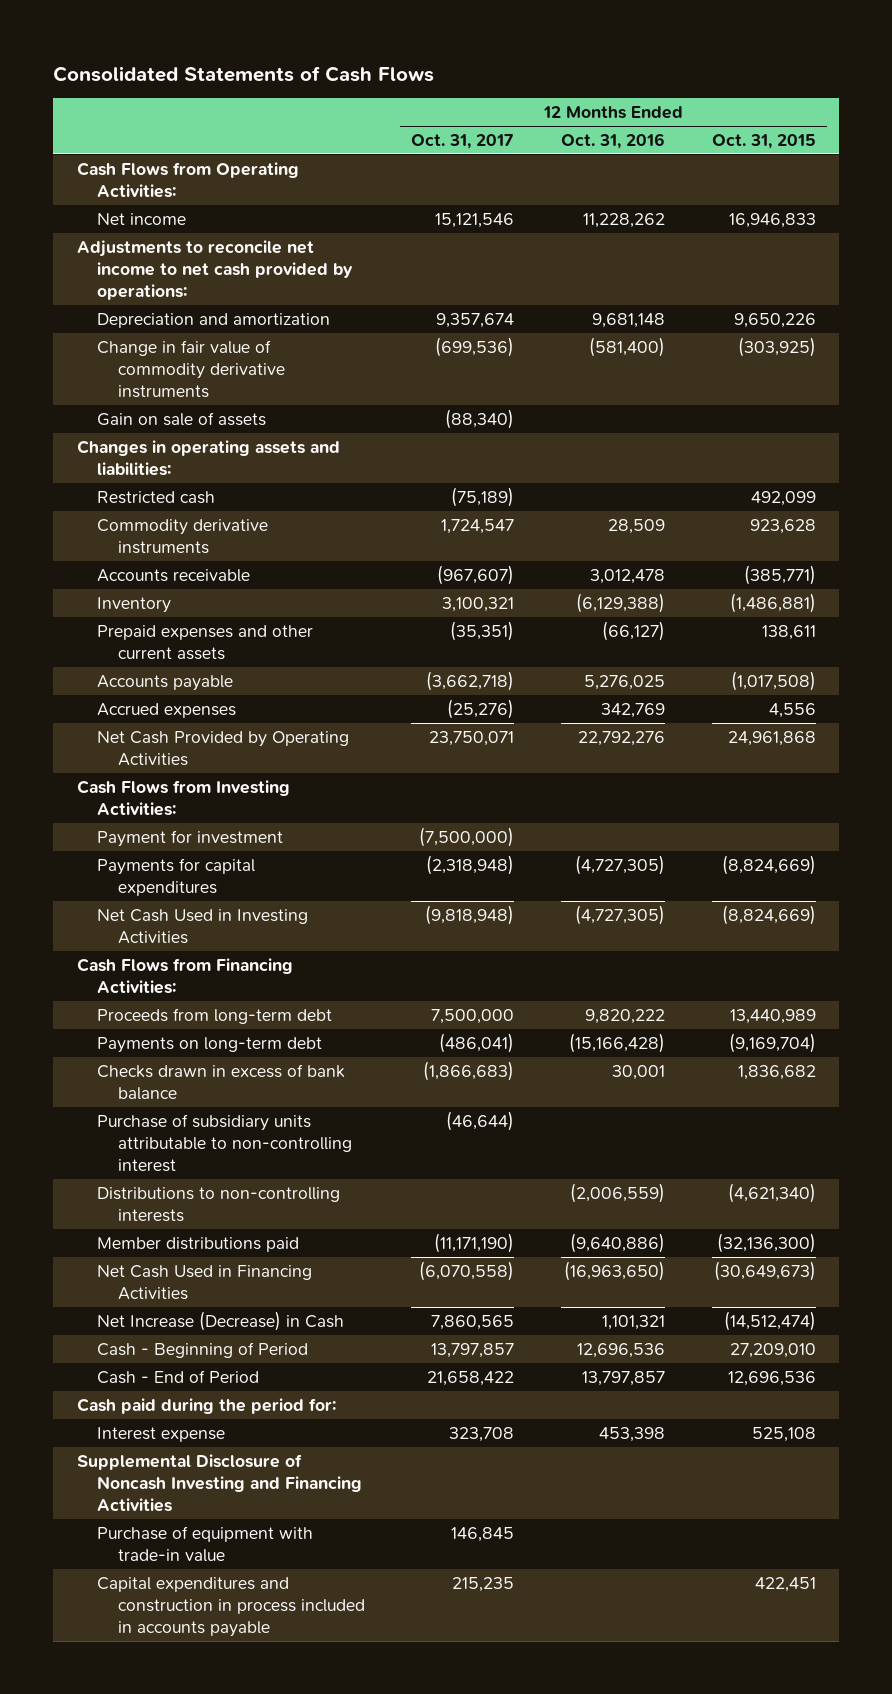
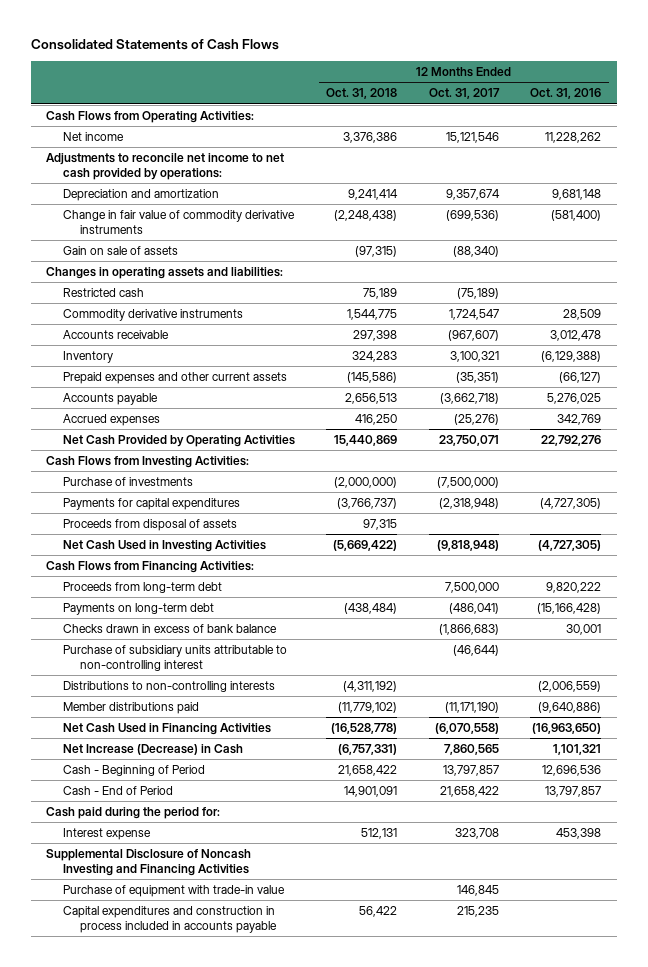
[711,133,816,149] Oct. 31, 2015 -> none
none -> [326,88,398,100] Oct. 31, 2018
[97,829,284,847] Payment for investment -> [63,476,194,486] Purchase of investments
none -> [63,518,238,531] Proceeds from disposal of assets

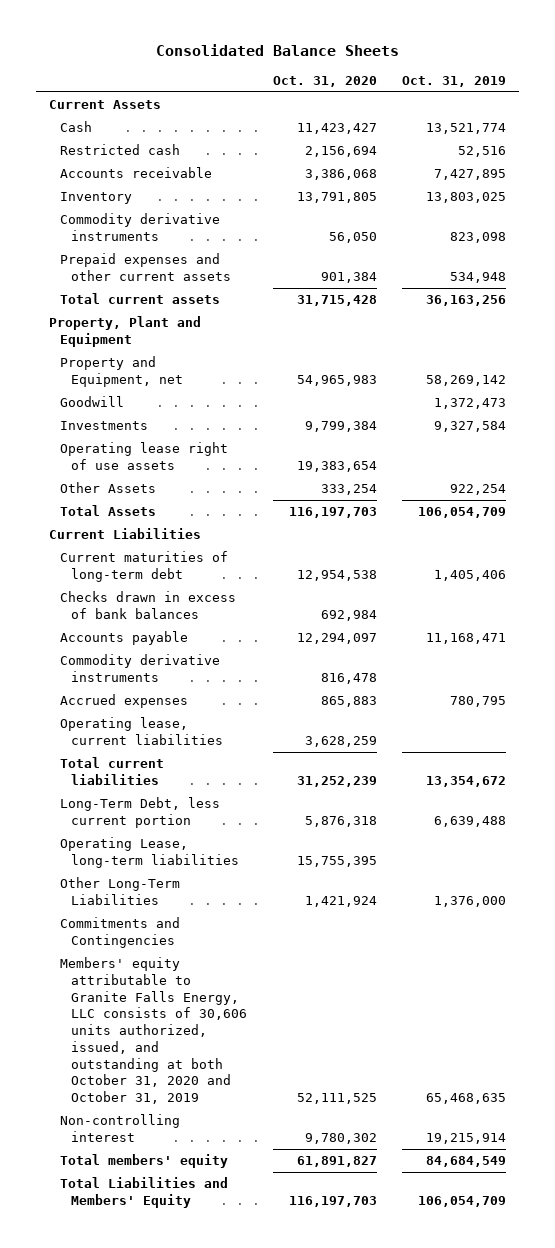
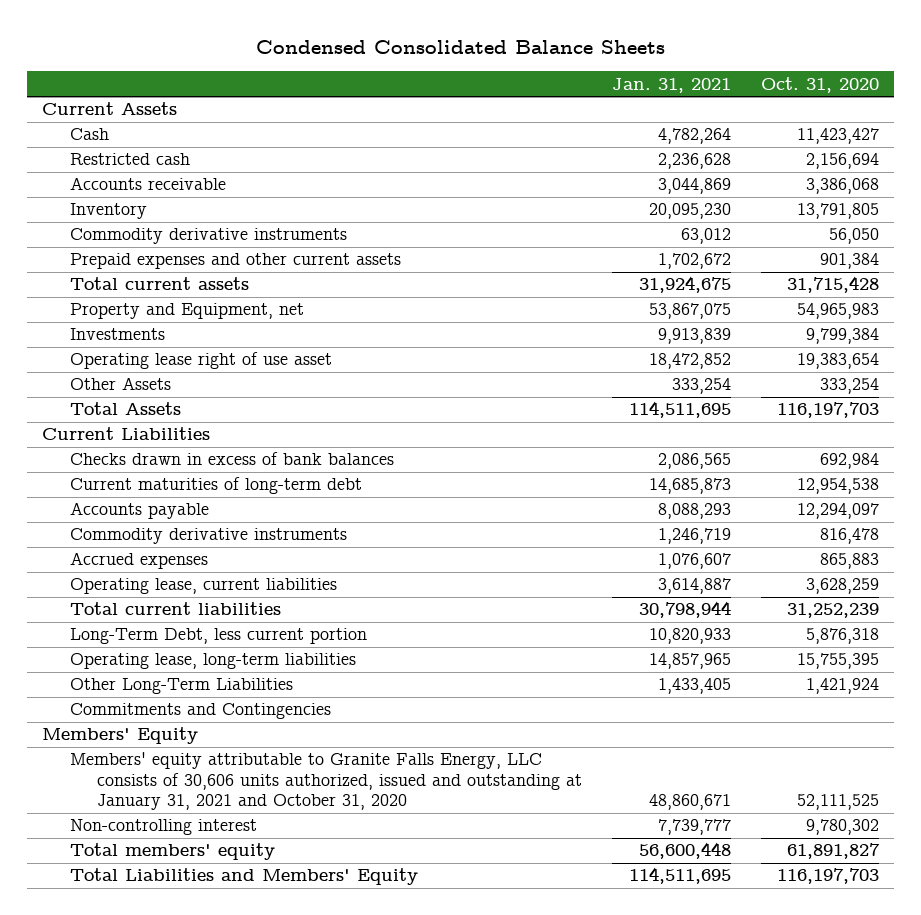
[155,43,399,56] Consolidated Balance Sheets -> [255,39,665,54] Condensed Consolidated Balance Sheets
[402,76,507,88] Oct. 31, 2019 -> none
none -> [612,77,732,93] Jan. 31, 2021
[48,316,201,347] Property, Plant and Equipment -> none
[59,396,124,408] Goodwill -> none
[59,442,228,470] Operating lease right of use assets -> [69,352,332,370] Operating lease right of use asset
[59,551,228,582] Current maturities of long-term debt -> [69,477,362,495] Current maturities of long-term debt
[59,837,239,868] Operating Lease, long-term liabilities -> [69,653,356,670] Operating lease, long-term liabilities
none -> [42,727,199,745] Members' Equity
[59,957,247,1105] Members' equity attributable to Granite Falls Energy, LLC consists of 30,606 units authorized, issued, and outstanding at both October 31, 2020 and October 31, 2019 -> [69,752,582,811] Members' equity attributable to Granite Falls Energy, LLC consists of 30,606 units authorized, issued and outstanding at January 31, 2021 and October 31, 2020

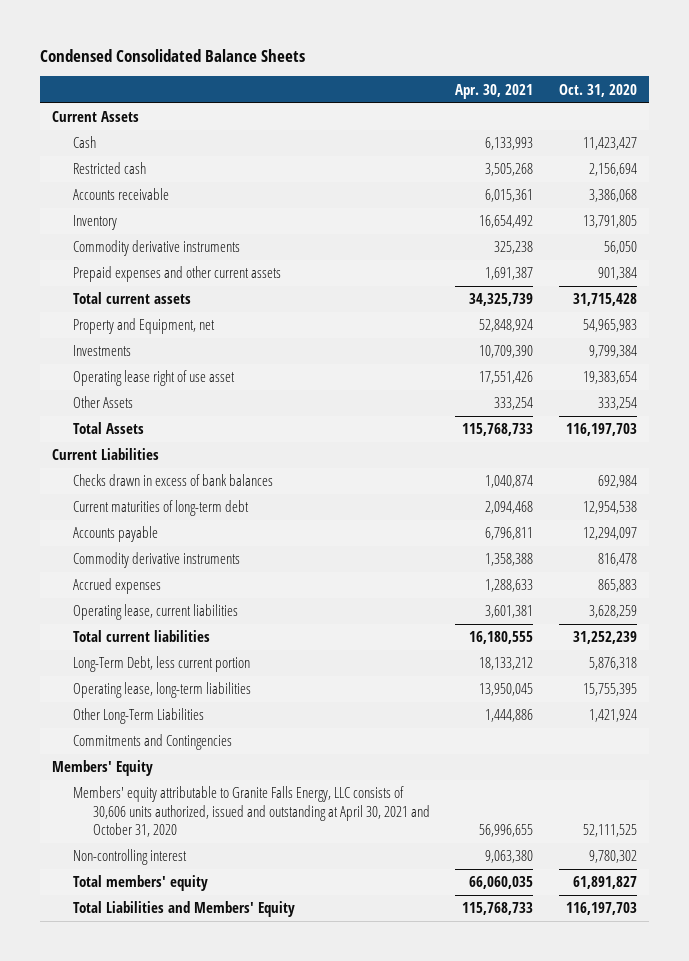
[612,77,732,93] Jan. 31, 2021 -> none
none -> [455,83,534,99] Apr. 30, 2021
[69,752,582,811] Members' equity attributable to Granite Falls Energy, LLC consists of 30,606 units authorized, issued and outstanding at January 31, 2021 and October 31, 2020 -> [72,786,431,838] Members' equity attributable to Granite Falls Energy, LLC consists of 30,606 units authorized, issued and outstanding at April 30, 2021 and October 31, 2020

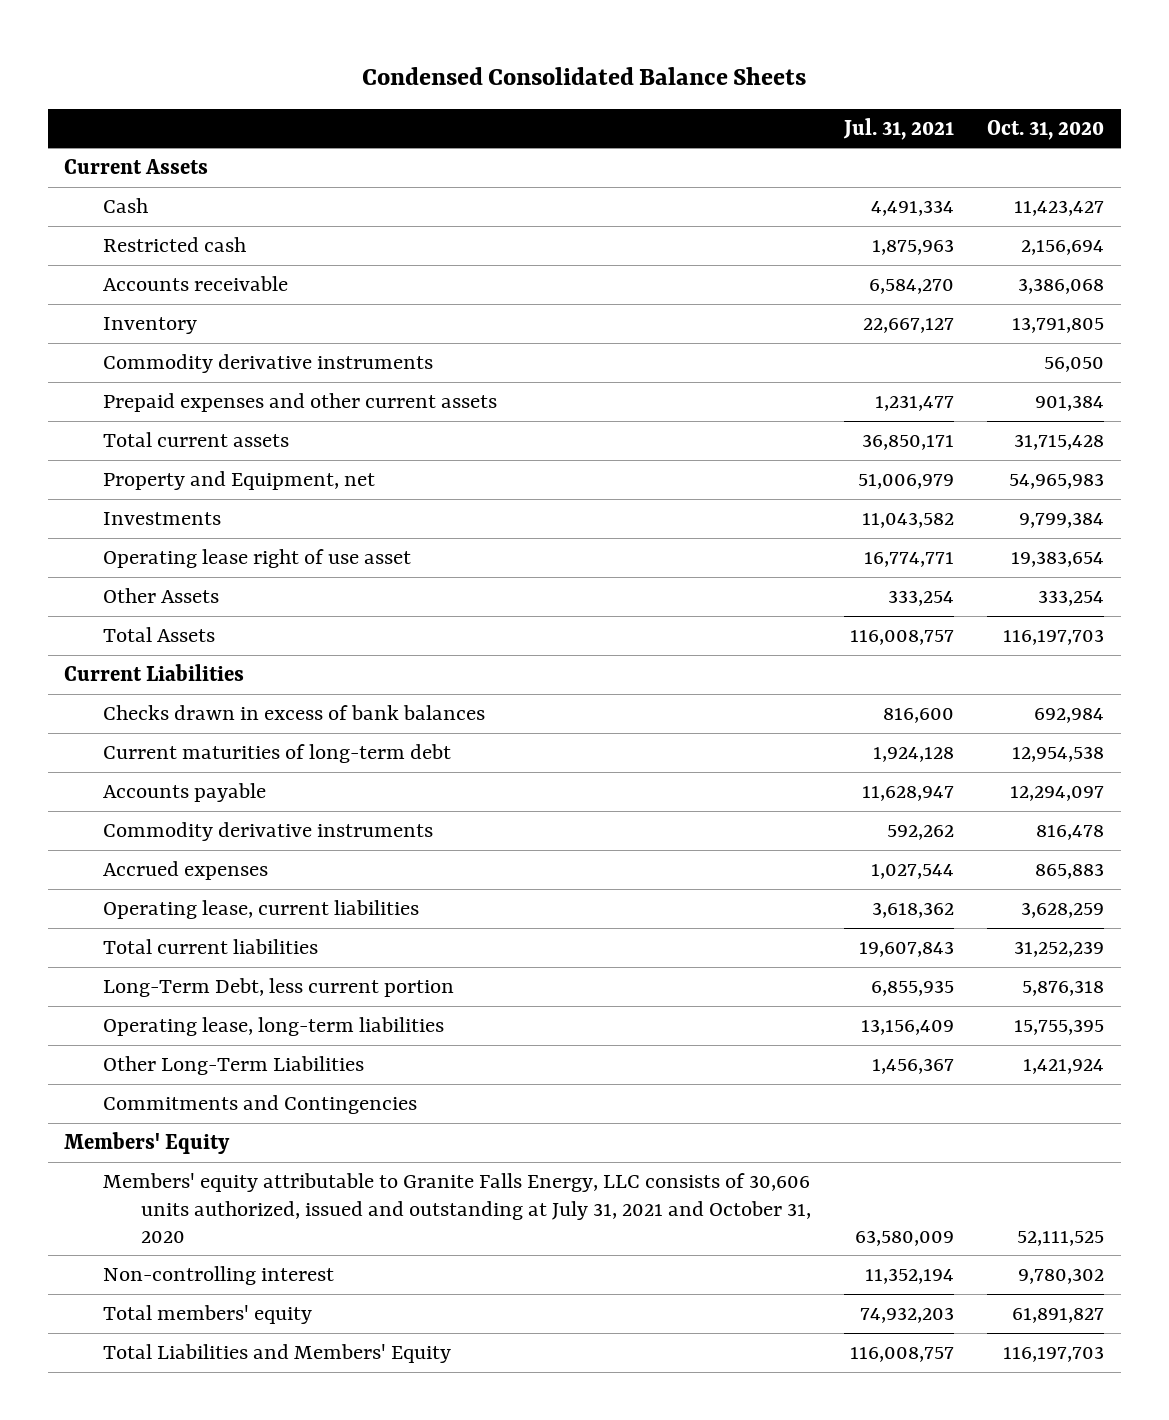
[455,83,534,99] Apr. 30, 2021 -> none
none -> [842,117,954,140] Jul. 31, 2021
[72,786,431,838] Members' equity attributable to Granite Falls Energy, LLC consists of 30,606 units authorized, issued and outstanding at April 30, 2021 and October 31, 2020 -> [102,1173,811,1243] Members' equity attributable to Granite Falls Energy, LLC consists of 30,606 units authorized, issued and outstanding at July 31, 2021 and October 31, 2020

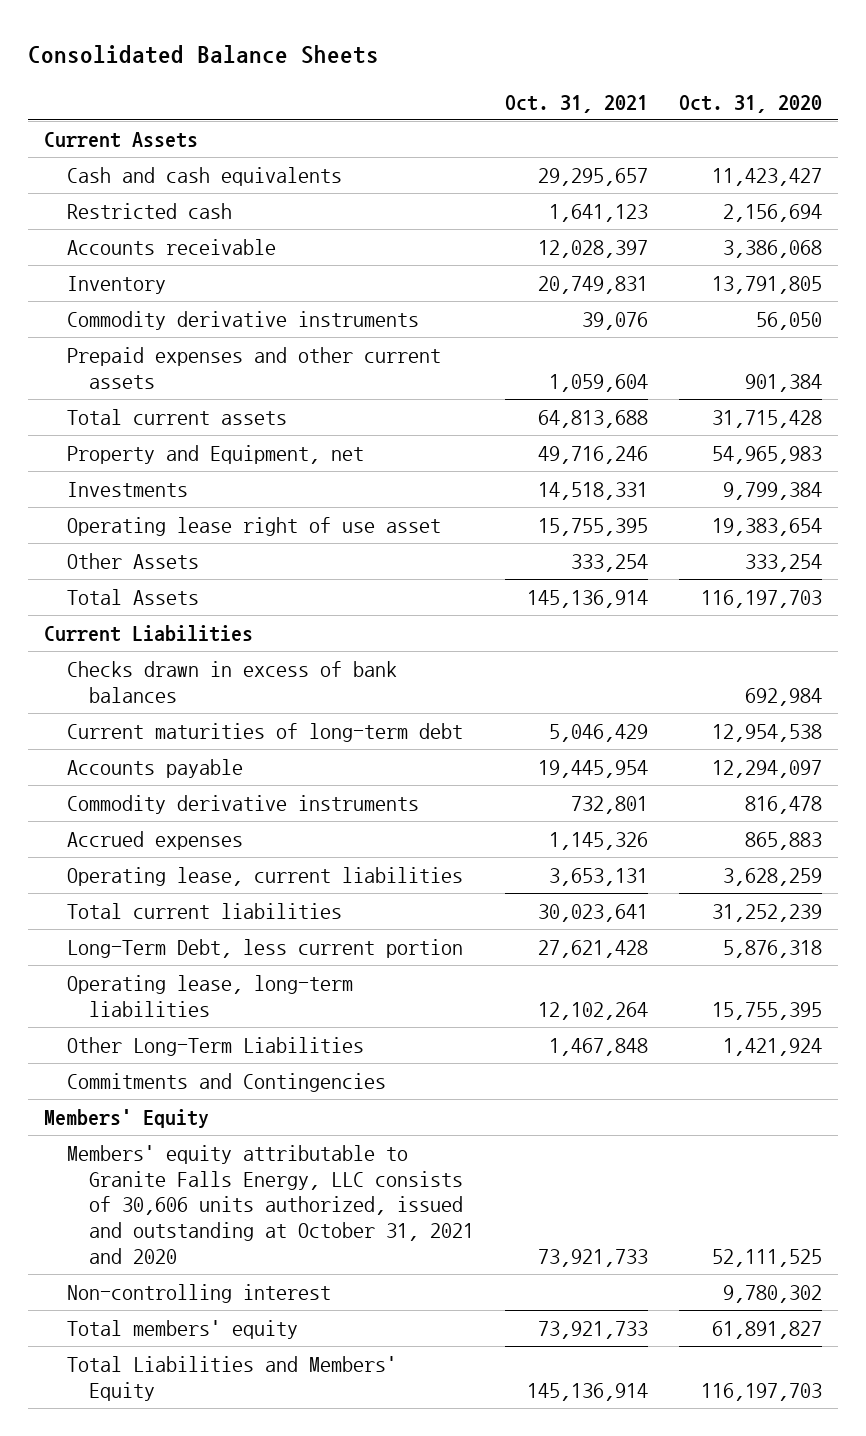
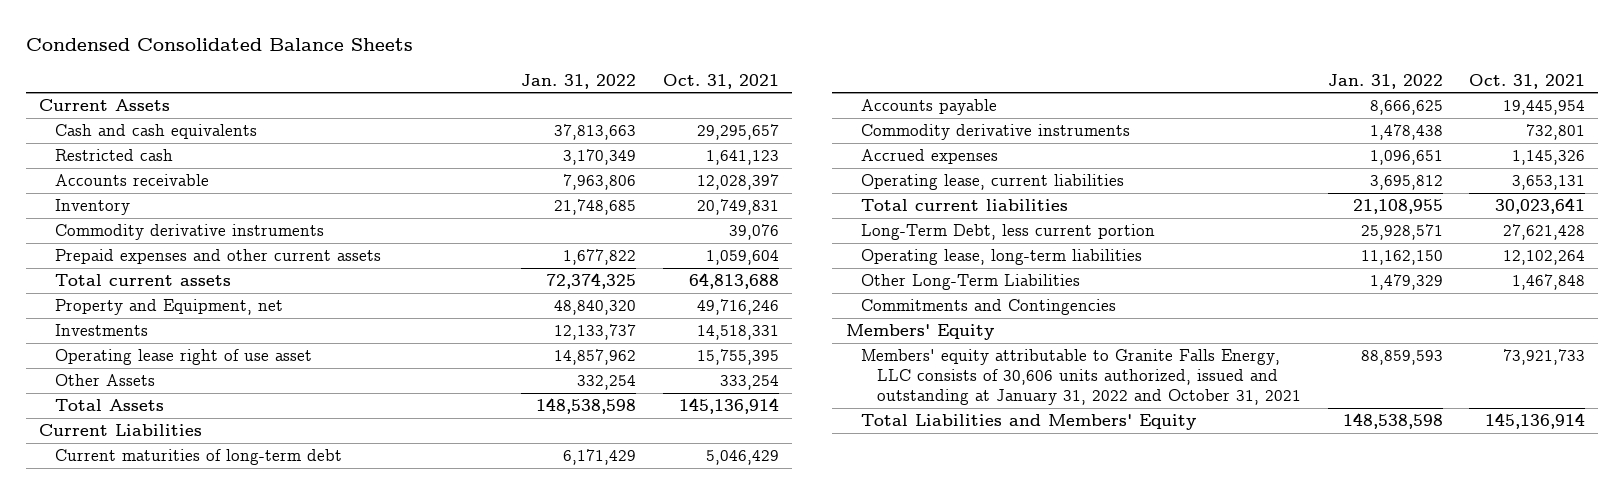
[28,44,380,64] Consolidated Balance Sheets -> [26,38,414,52] Condensed Consolidated Balance Sheets
[679,94,823,113] Oct. 31, 2020 -> none
none -> [521,73,637,89] Jan. 31, 2022
[66,661,397,703] Checks drawn in excess of bank balances -> none
[66,1284,331,1304] Non-controlling interest -> none
[66,1320,298,1340] Total members' equity -> none
[66,1145,475,1264] Members' equity attributable to Granite Falls Energy, LLC consists of 30,606 units authorized, issued and outstanding at October 31, 2021 and 2020 -> [861,349,1302,405] Members' equity attributable to Granite Falls Energy, LLC consists of 30,606 units authorized, issued and outstanding at January 31, 2022 and October 31, 2021

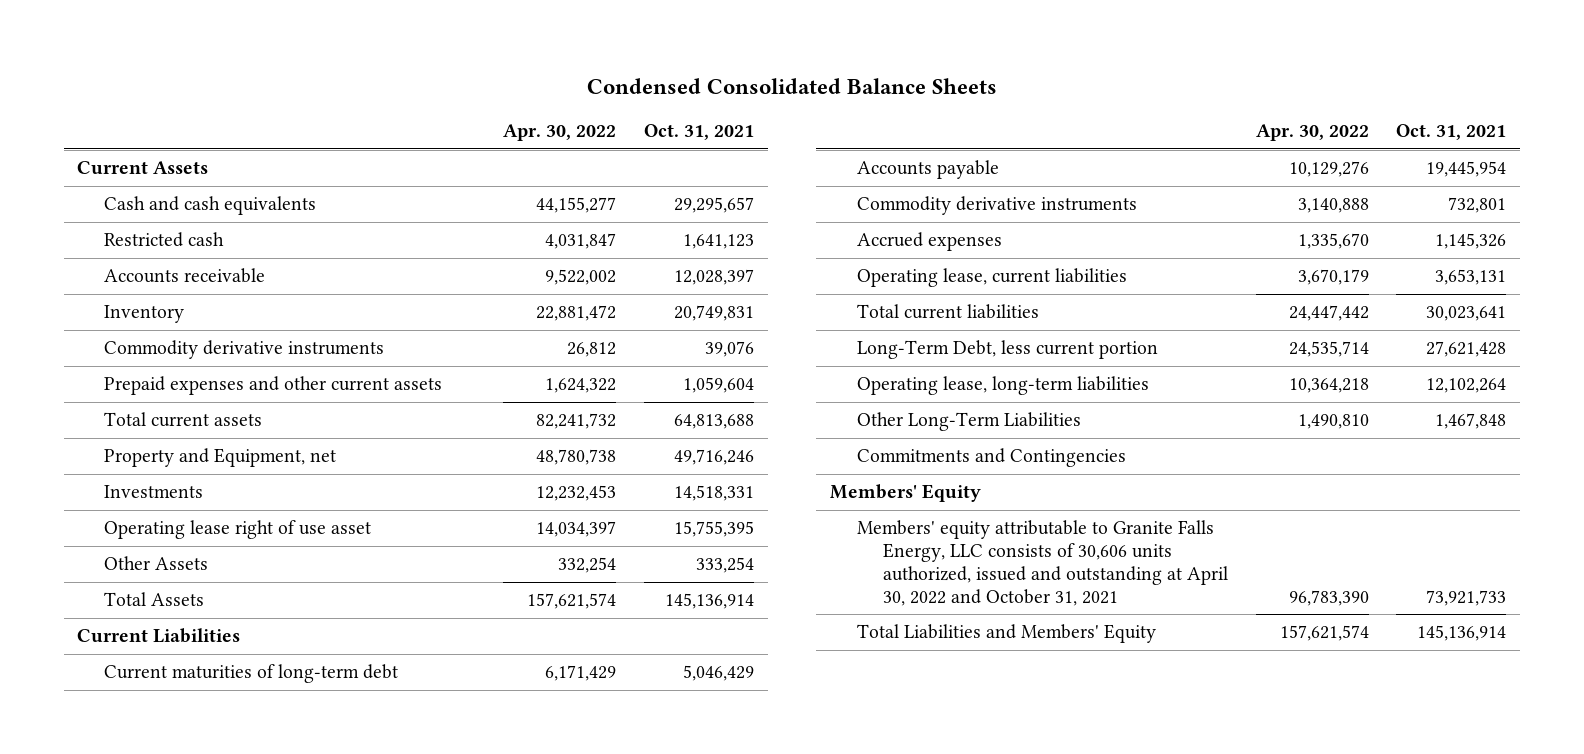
[521,73,637,89] Jan. 31, 2022 -> none
none -> [503,124,617,142] Apr. 30, 2022
[861,349,1302,405] Members' equity attributable to Granite Falls Energy, LLC consists of 30,606 units authorized, issued and outstanding at January 31, 2022 and October 31, 2021 -> [856,520,1229,606] Members' equity attributable to Granite Falls Energy, LLC consists of 30,606 units authorized, issued and outstanding at April 30, 2022 and October 31, 2021

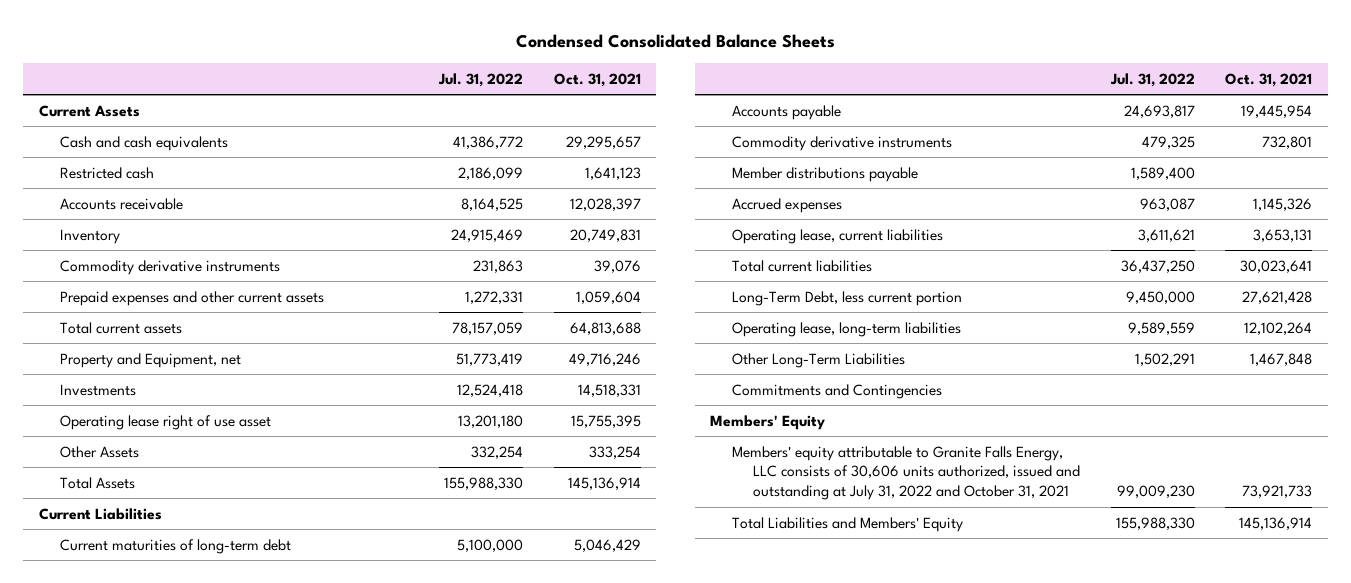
[503,124,617,142] Apr. 30, 2022 -> none
none -> [437,72,523,87] Jul. 31, 2022
none -> [731,166,918,182] Member distributions payable
[856,520,1229,606] Members' equity attributable to Granite Falls Energy, LLC consists of 30,606 units authorized, issued and outstanding at April 30, 2022 and October 31, 2021 -> [731,445,1080,501] Members' equity attributable to Granite Falls Energy, LLC consists of 30,606 units authorized, issued and outstanding at July 31, 2022 and October 31, 2021

